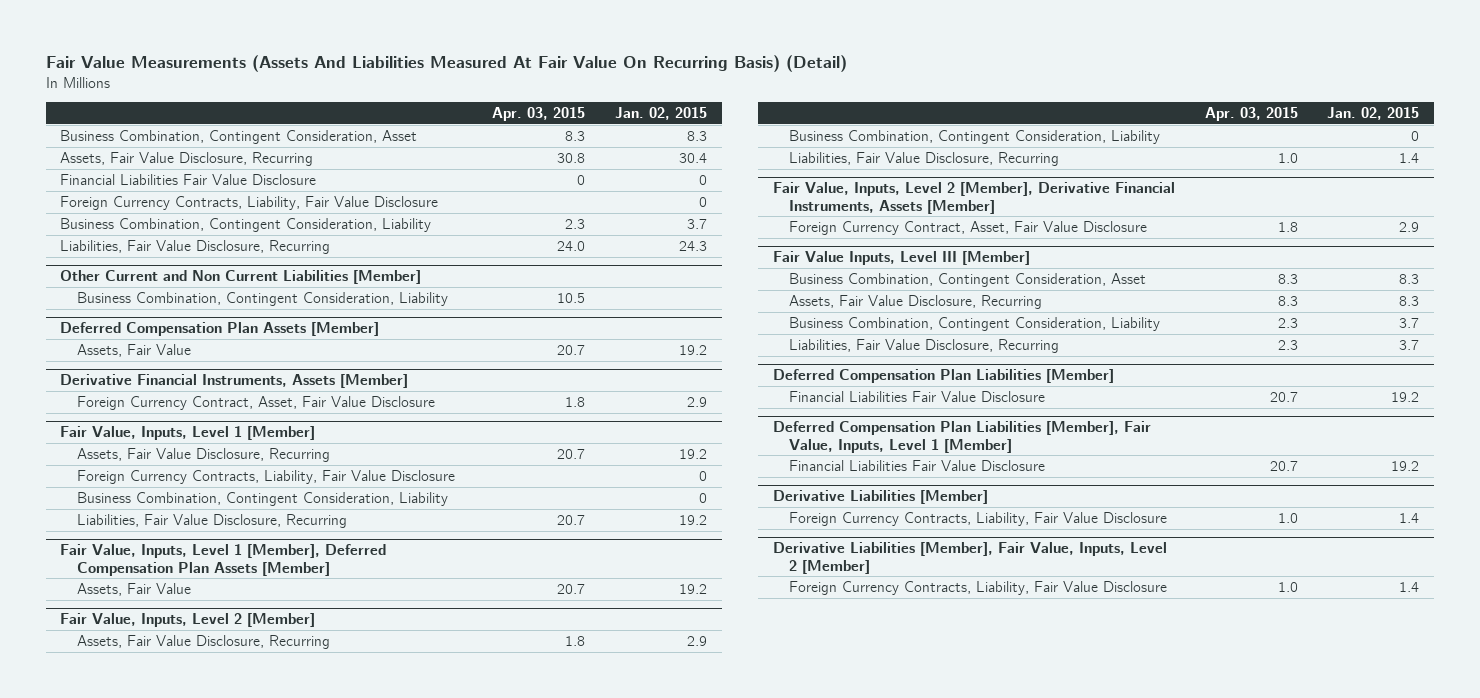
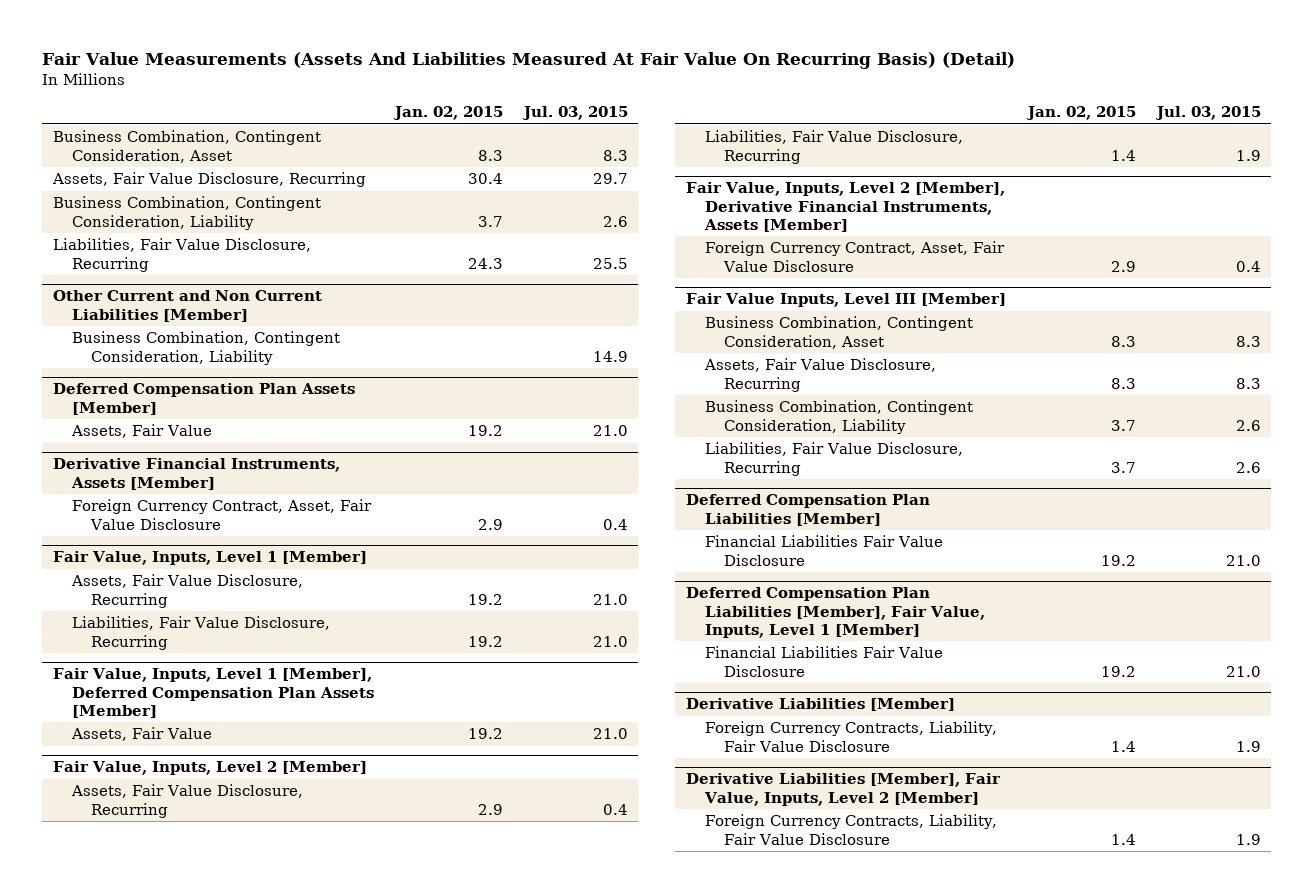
[492,107,586,122] Apr. 03, 2015 -> none
none -> [521,106,628,121] Jul. 03, 2015
[60,173,317,185] Financial Liabilities Fair Value Disclosure -> none
[60,195,439,210] Foreign Currency Contracts, Liability, Fair Value Disclosure -> none
[76,469,455,484] Foreign Currency Contracts, Liability, Fair Value Disclosure -> none
[76,491,448,506] Business Combination, Contingent Consideration, Liability -> none
[789,129,1161,144] Business Combination, Contingent Consideration, Liability -> none

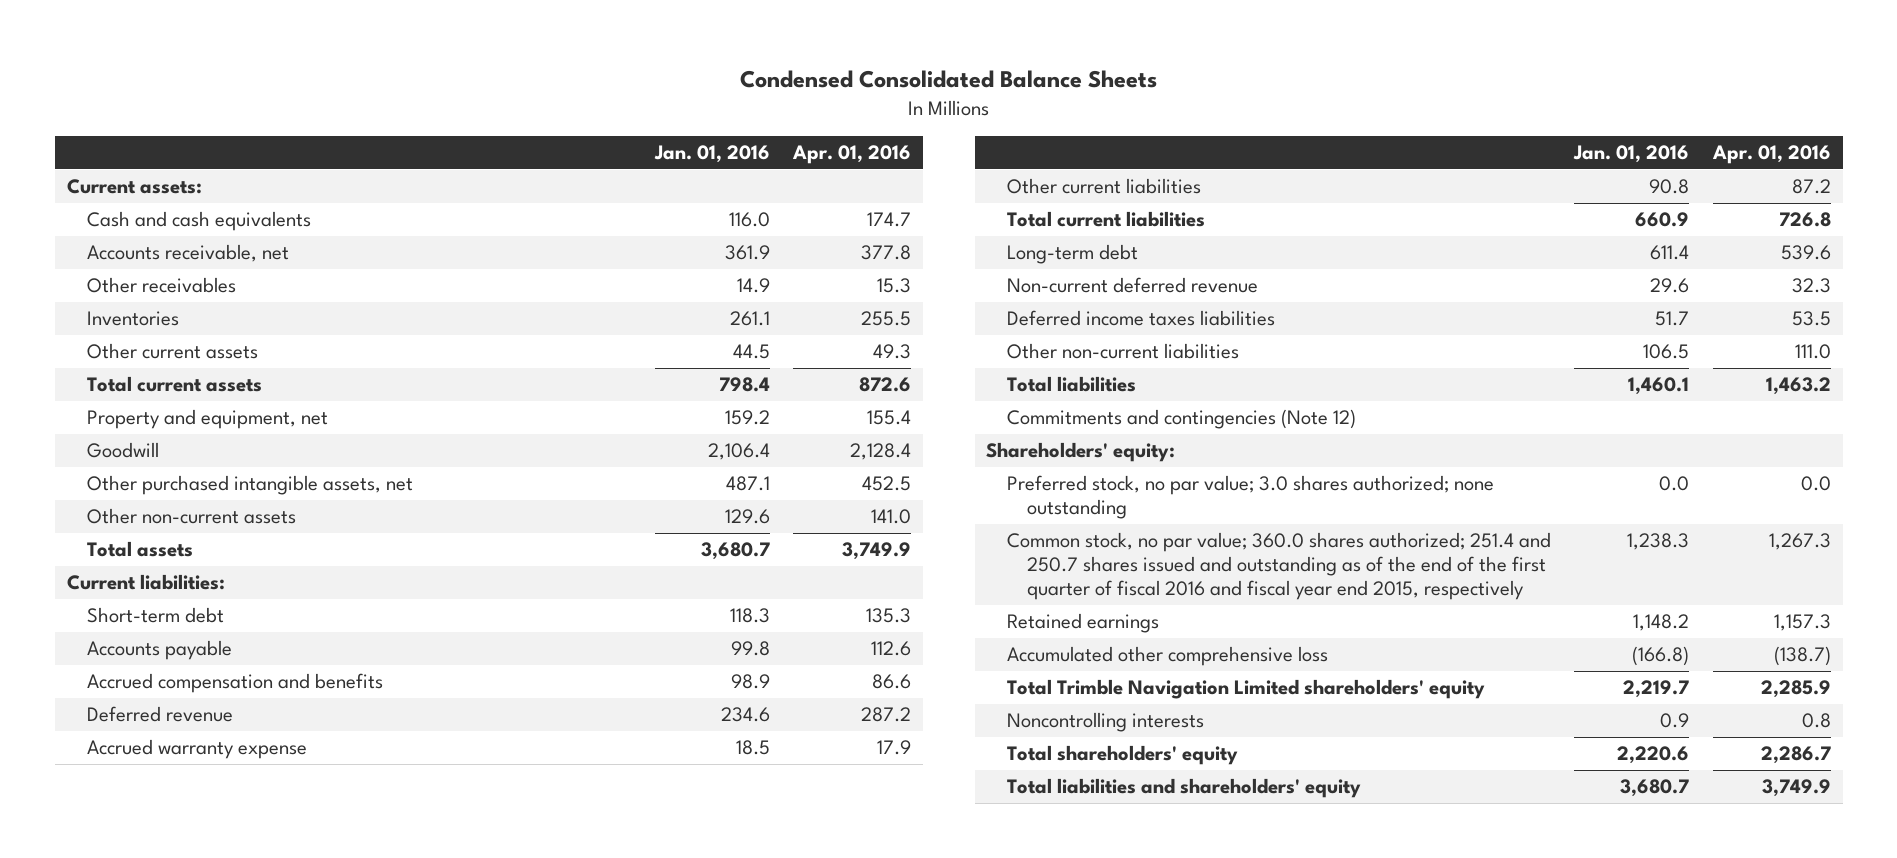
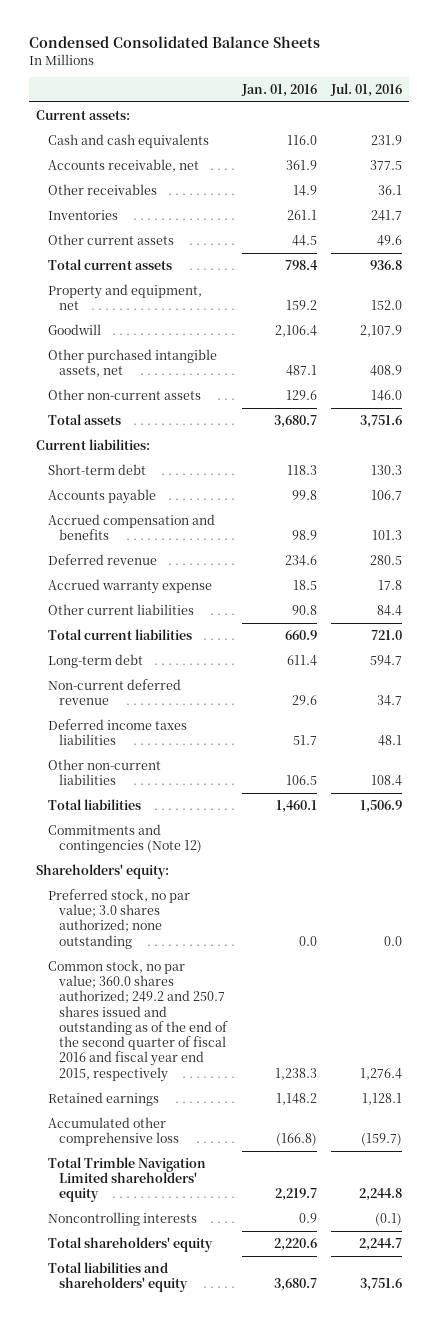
[792,144,912,164] Apr. 01, 2016 -> none
none -> [330,82,403,97] Jul. 01, 2016
[1006,532,1551,601] Common stock, no par value; 360.0 shares authorized; 251.4 and 250.7 shares issued and outstanding as of the end of the first quarter of fiscal 2016 and fiscal year end 2015, respectively -> [47,960,229,1082] Common stock, no par value; 360.0 shares authorized; 249.2 and 250.7 shares issued and outstanding as of the end of the second quarter of fiscal 2016 and fiscal year end 2015, respectively

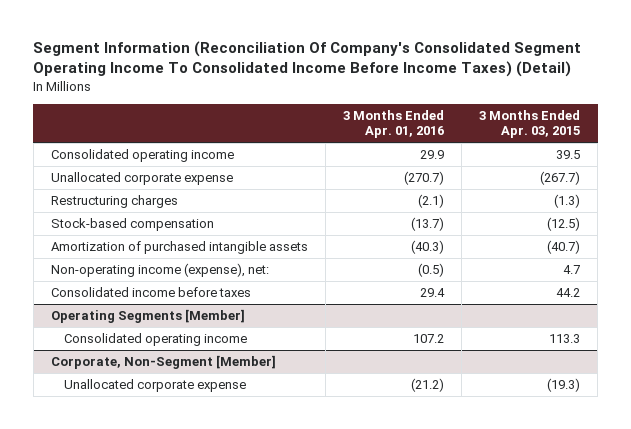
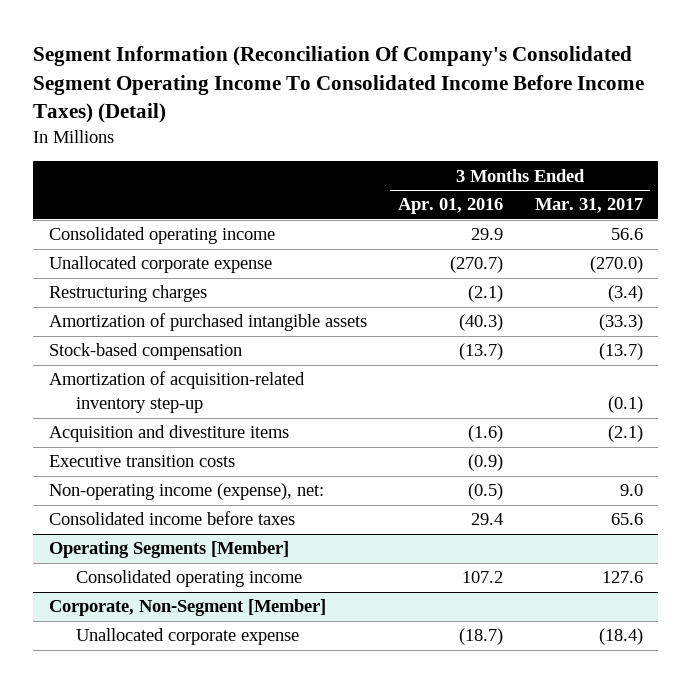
[479,109,581,139] 3 Months Ended Apr. 03, 2015 -> none
none -> [534,198,643,214] Mar. 31, 2017
[50,218,214,232] Stock-based compensation -> [48,343,242,361] Stock-based compensation
none -> [48,371,305,414] Amortization of acquisition-related inventory step-up
none -> [48,425,289,443] Acquisition and divestiture items
none -> [48,455,235,468] Executive transition costs
[411,378,445,393] (21.2) -> [459,628,504,646] (18.7)

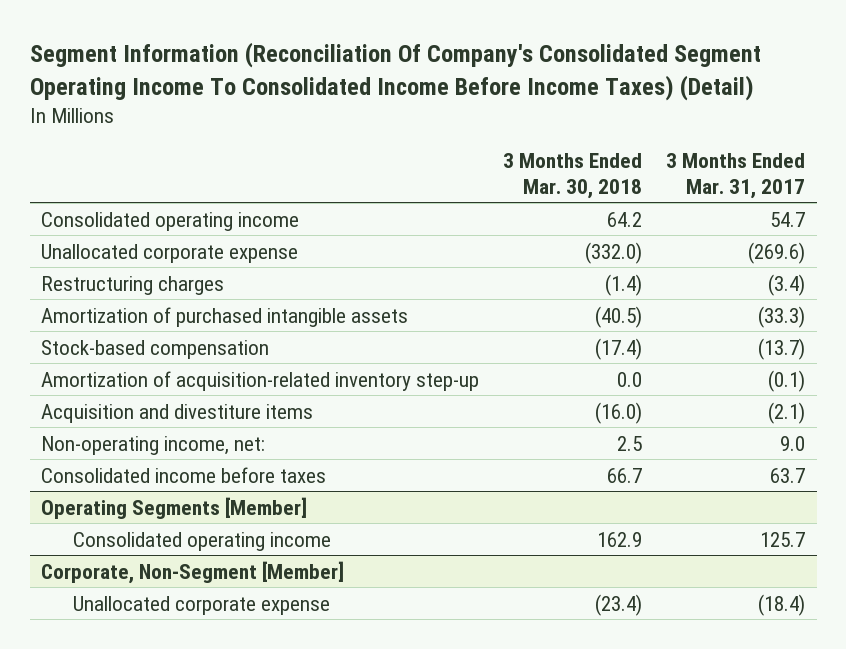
[398,198,504,215] Apr. 01, 2016 -> none
none -> [503,152,643,199] 3 Months Ended Mar. 30, 2018
[610,228,643,241] 56.6 -> [769,211,805,227] 54.7
[589,256,643,274] (270.0) -> [747,241,805,264] (269.6)
[48,455,235,468] Executive transition costs -> none
[48,483,324,501] Non-operating income (expense), net: -> [41,435,266,455] Non-operating income, net:
[610,513,643,526] 65.6 -> [769,467,805,483] 63.7
[601,571,643,584] 127.6 -> [759,531,805,547] 125.7

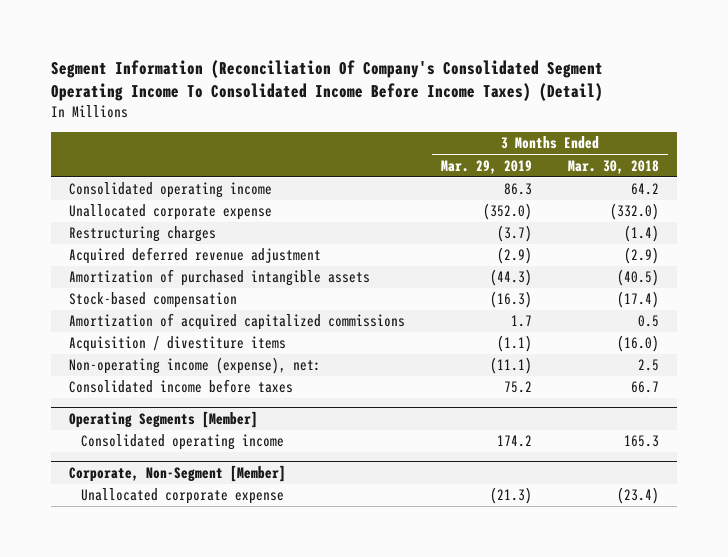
[665,152,805,199] 3 Months Ended Mar. 31, 2017 -> none
none -> [441,159,533,174] Mar. 29, 2019
none -> [69,247,322,265] Acquired deferred revenue adjustment
[41,370,480,391] Amortization of acquisition-related inventory step-up -> none
none -> [69,313,406,331] Amortization of acquired capitalized commissions
[41,403,314,423] Acquisition and divestiture items -> [69,336,287,353] Acquisition / divestiture items
[41,435,266,455] Non-operating income, net: -> [69,357,322,375] Non-operating income (expense), net:
[597,531,643,547] 162.9 -> [623,435,659,448] 165.3

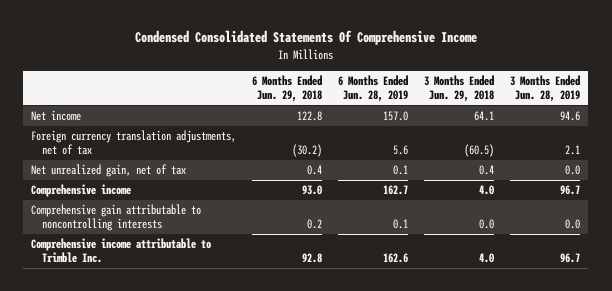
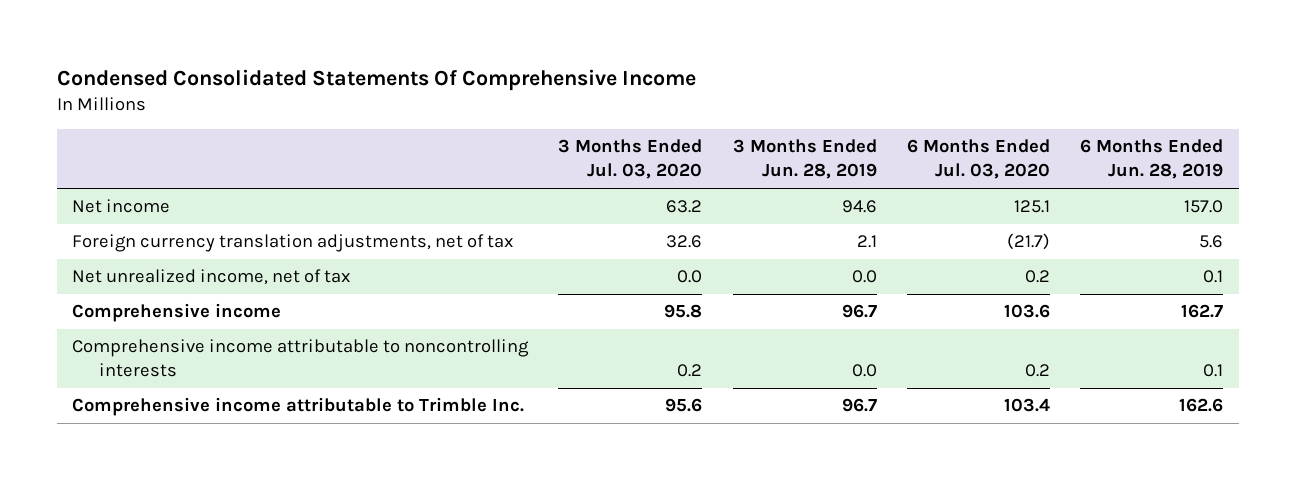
[252,74,323,103] 6 Months Ended Jun. 29, 2018 -> none
[424,74,495,103] 3 Months Ended Jun. 29, 2018 -> none
none -> [558,139,703,180] 3 Months Ended Jul. 03, 2020
none -> [907,139,1051,180] 6 Months Ended Jul. 03, 2020
[31,164,187,178] Net unrealized gain, net of tax -> [71,269,350,286] Net unrealized income, net of tax
[31,204,202,232] Comprehensive gain attributable to noncontrolling interests -> [71,339,529,378] Comprehensive income attributable to noncontrolling interests

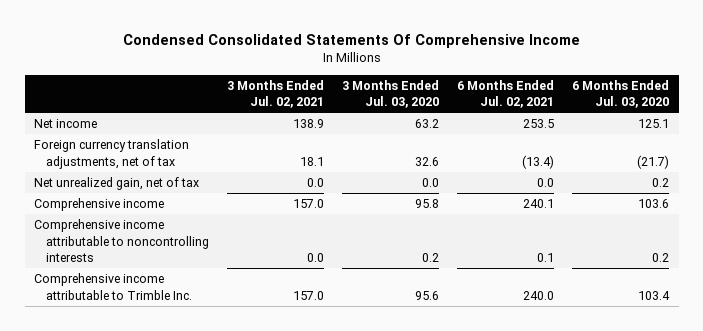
[732,139,877,180] 3 Months Ended Jun. 28, 2019 -> none
[1080,139,1224,180] 6 Months Ended Jun. 28, 2019 -> none
none -> [226,79,324,109] 3 Months Ended Jul. 02, 2021
none -> [457,79,555,109] 6 Months Ended Jul. 02, 2021
[71,269,350,286] Net unrealized income, net of tax -> [33,177,199,191] Net unrealized gain, net of tax

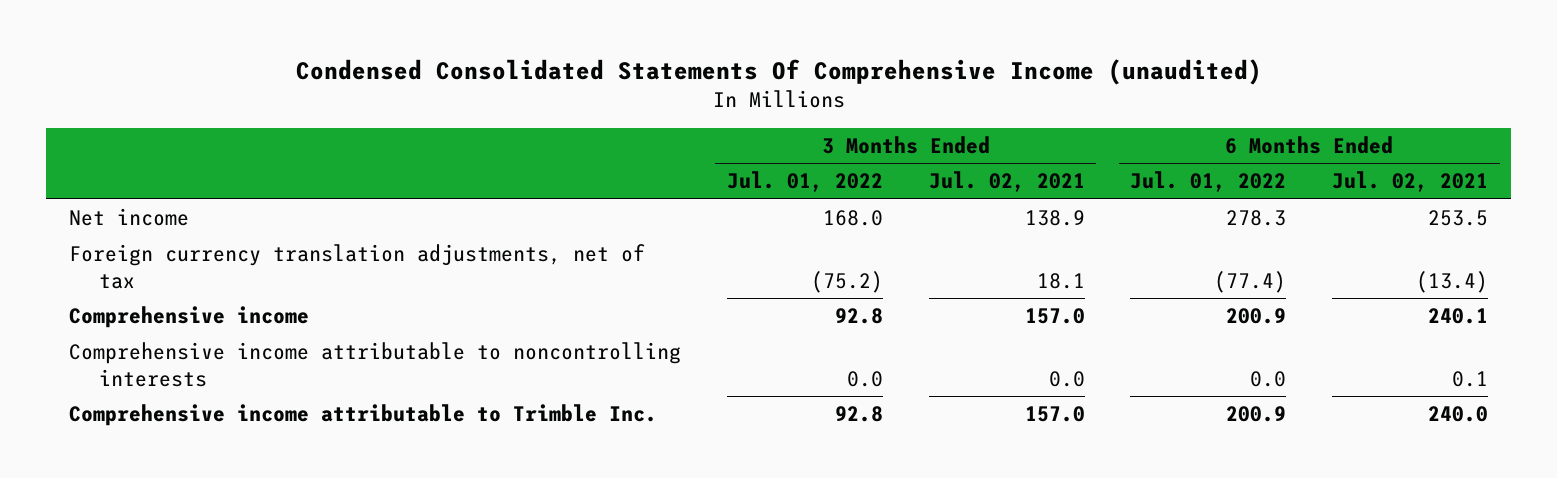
[122,33,580,48] Condensed Consolidated Statements Of Comprehensive Income -> [295,58,1262,85] Condensed Consolidated Statements Of Comprehensive Income (unaudited)
[342,79,440,109] 3 Months Ended Jul. 03, 2020 -> none
[572,79,670,109] 6 Months Ended Jul. 03, 2020 -> none
none -> [726,171,883,193] Jul. 01, 2022
none -> [1130,171,1287,193] Jul. 01, 2022
[33,177,199,191] Net unrealized gain, net of tax -> none

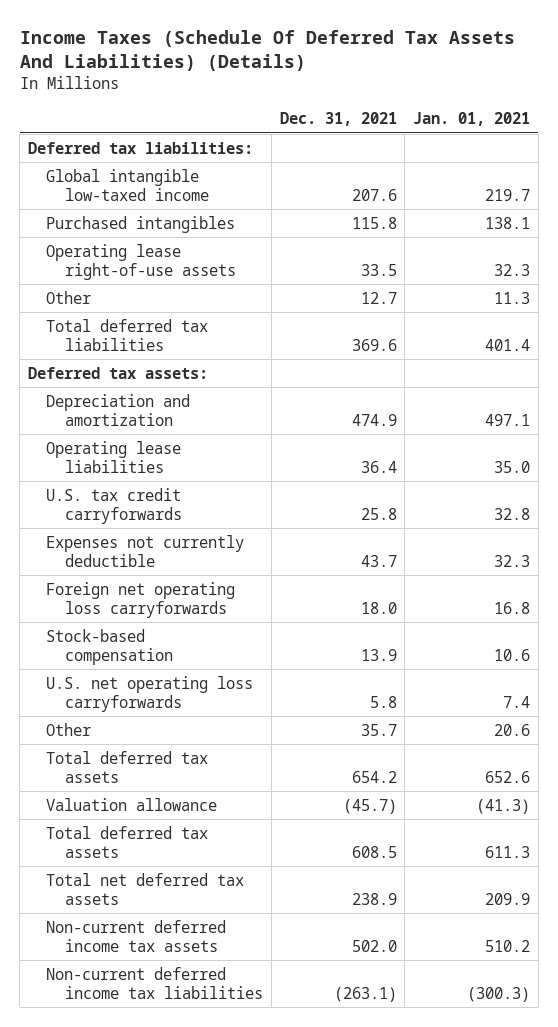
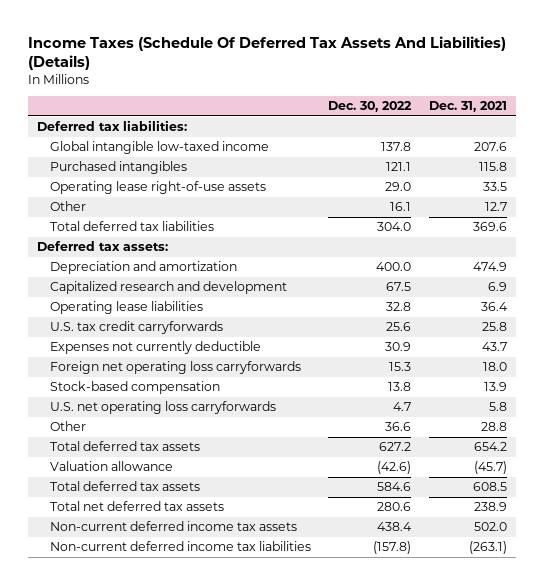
[413,112,531,127] Jan. 01, 2021 -> none
none -> [328,101,413,113] Dec. 30, 2022
none -> [49,281,287,295] Capitalized research and development
[360,723,397,736] 35.7 -> [480,422,507,432] 28.8

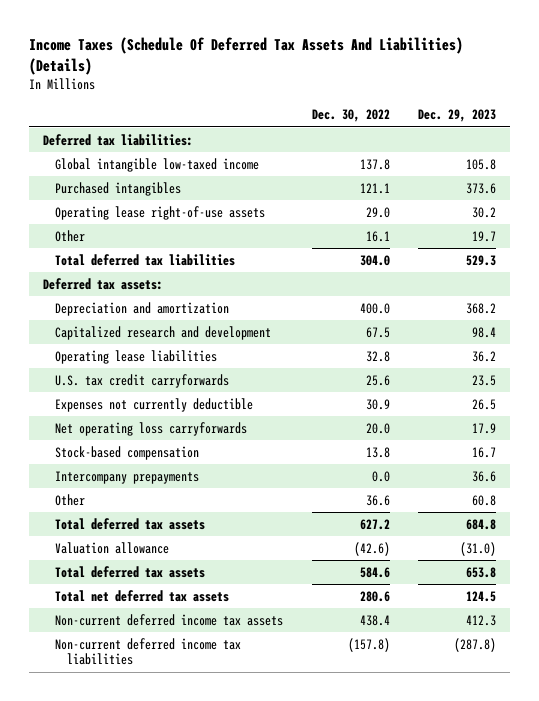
[428,101,507,113] Dec. 31, 2021 -> none
none -> [417,109,496,123] Dec. 29, 2023
[49,361,301,375] Foreign net operating loss carryforwards -> [55,421,248,436] Net operating loss carryforwards
[389,362,412,372] 15.3 -> [365,422,390,434] 20.0
[49,401,276,415] U.S. net operating loss carryforwards -> none
none -> [55,470,200,484] Intercompany prepayments

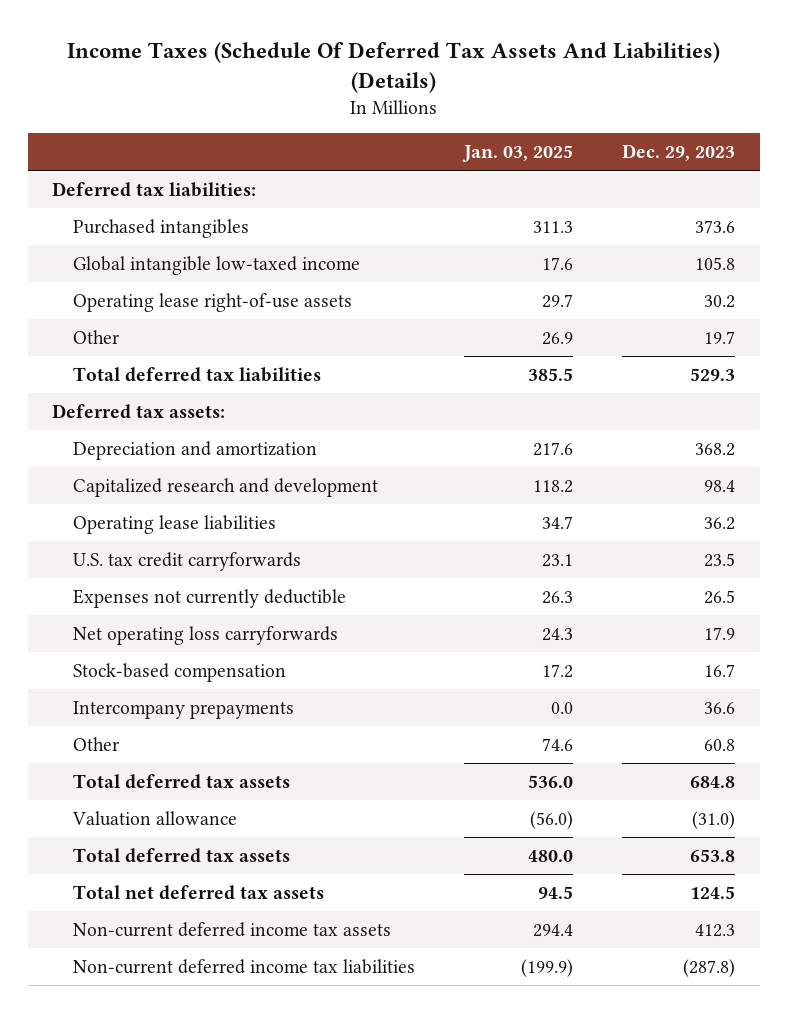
[311,109,390,123] Dec. 30, 2022 -> none
none -> [462,145,574,163] Jan. 03, 2025
[55,157,260,172] Global intangible low-taxed income -> [73,255,361,275] Global intangible low-taxed income

